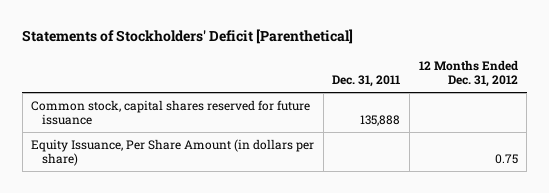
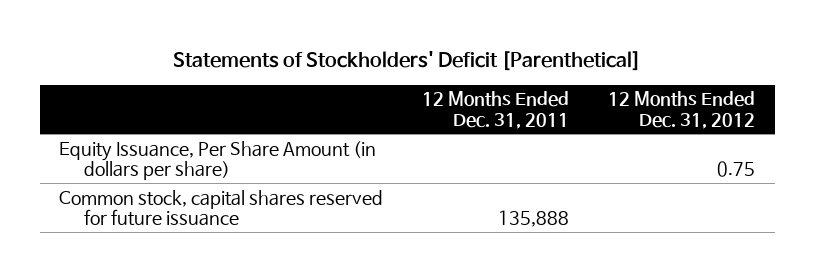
[332,75,401,88] Dec. 31, 2011 -> none
none -> [422,91,570,129] 12 Months Ended Dec. 31, 2011
[31,99,311,126] Common stock, capital shares reserved for future issuance -> [59,189,384,226] Common stock, capital shares reserved for future issuance

